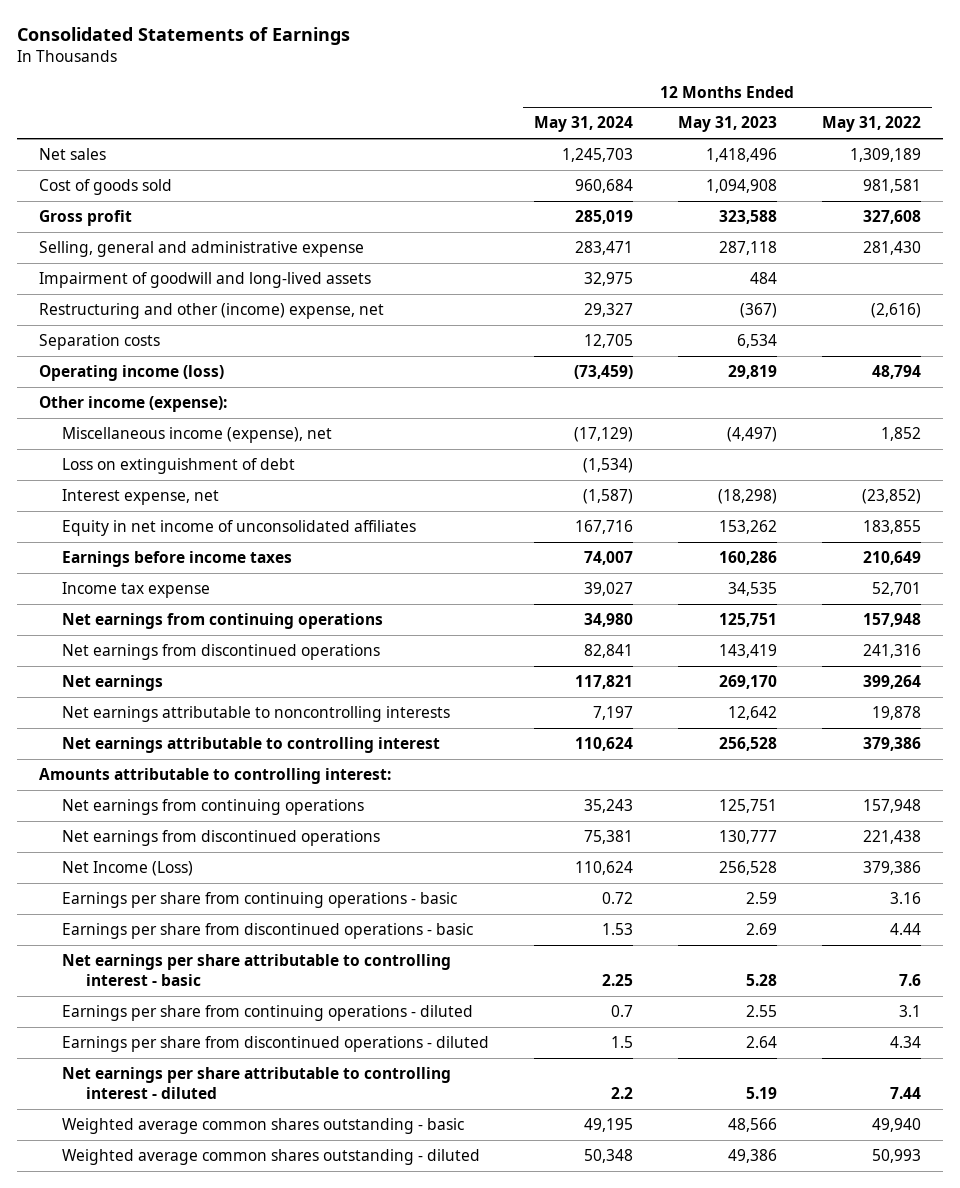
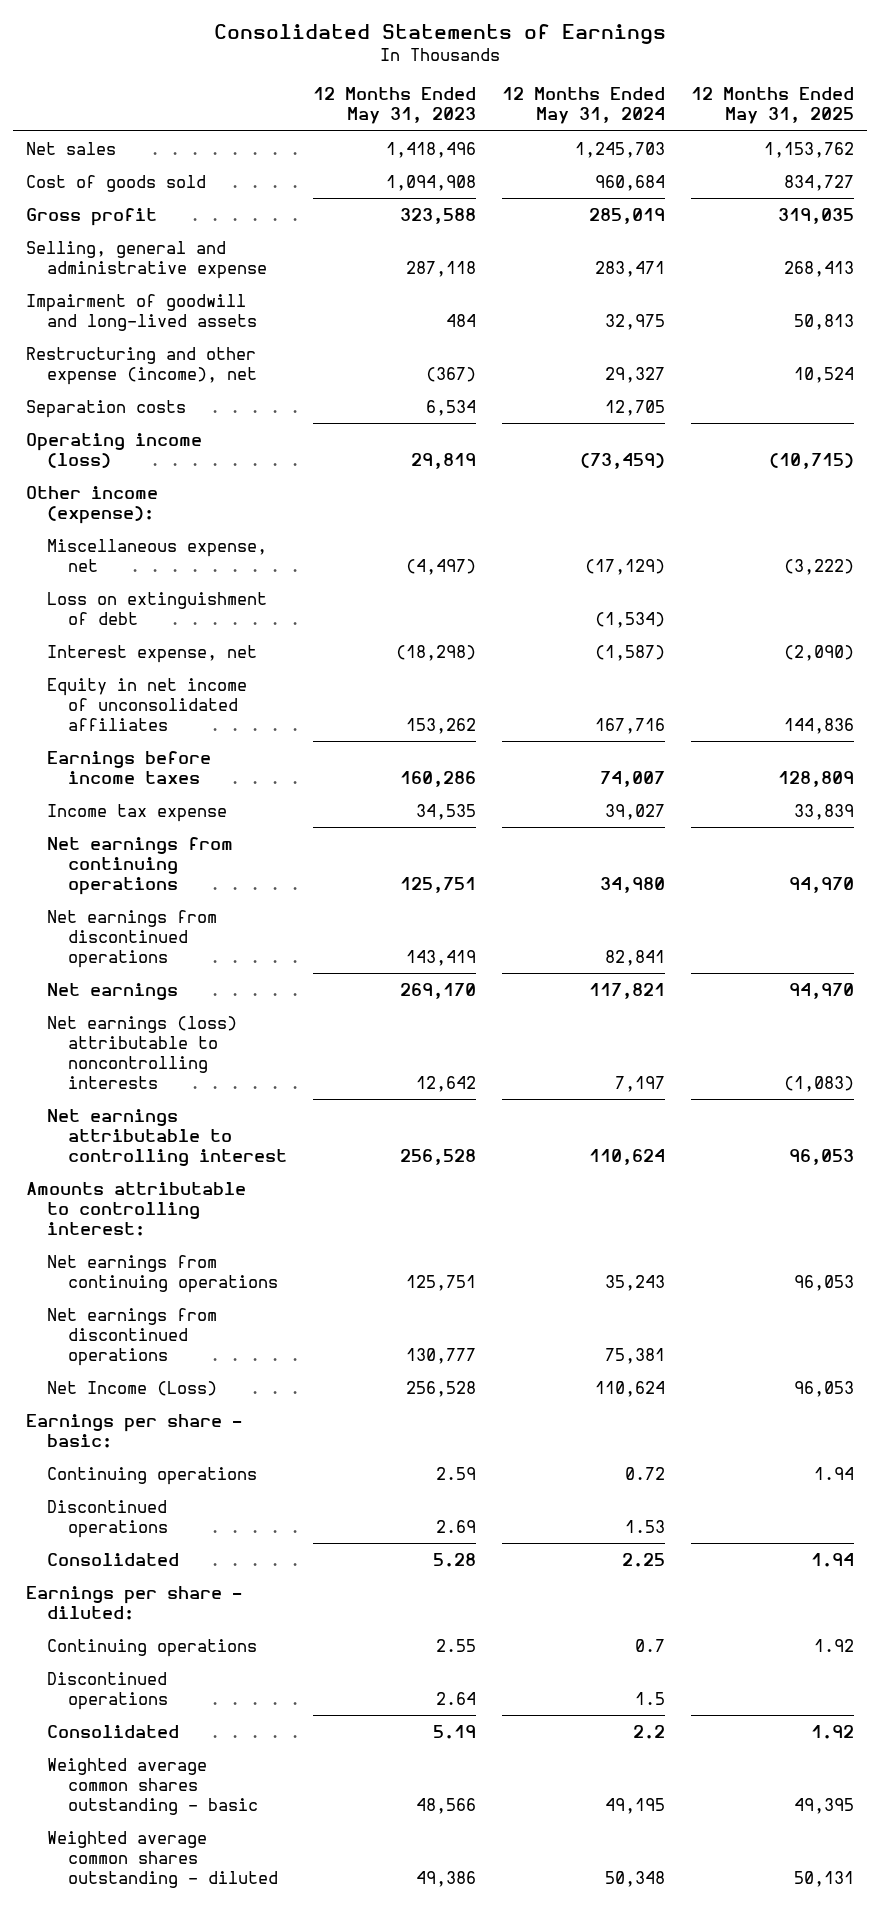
[821,116,921,133] May 31, 2022 -> none
none -> [691,87,855,125] 12 Months Ended May 31, 2025
[39,302,385,319] Restructuring and other (income) expense, net -> [26,346,257,385] Restructuring and other expense (income), net
[62,426,333,443] Miscellaneous income (expense), net -> [46,538,267,572] Miscellaneous expense, net
[62,705,451,722] Net earnings attributable to noncontrolling interests -> [46,1015,237,1090] Net earnings (loss) attributable to noncontrolling interests
none -> [26,1413,243,1448] Earnings per share - basic:
[62,891,458,908] Earnings per share from continuing operations - basic -> [46,1466,257,1485] Continuing operations
[62,922,474,939] Earnings per share from discontinued operations - basic -> [46,1499,168,1538] Discontinued operations
[62,953,452,986] Net earnings per share attributable to controlling interest - basic -> [46,1552,179,1566] Consolidated
none -> [26,1585,243,1620] Earnings per share - diluted:
[62,1004,474,1021] Earnings per share from continuing operations - diluted -> [46,1638,257,1657] Continuing operations
[62,1035,490,1052] Earnings per share from discontinued operations - diluted -> [46,1671,168,1710] Discontinued operations
[62,1066,452,1099] Net earnings per share attributable to controlling interest - diluted -> [46,1724,179,1738] Consolidated

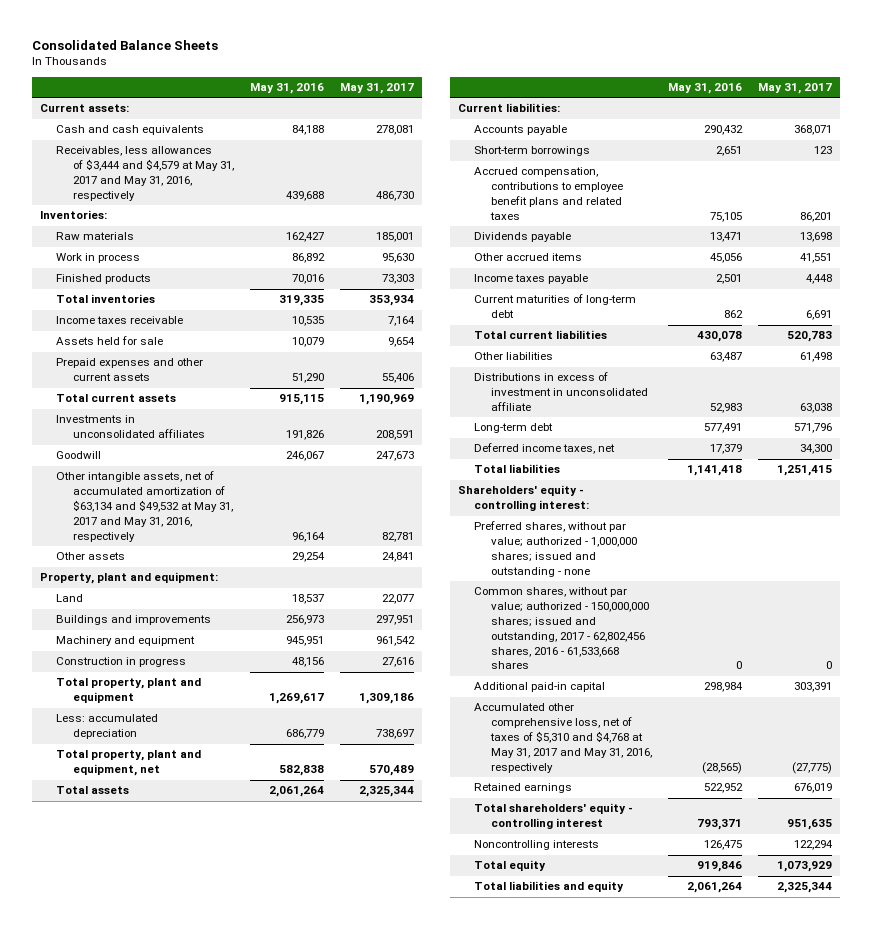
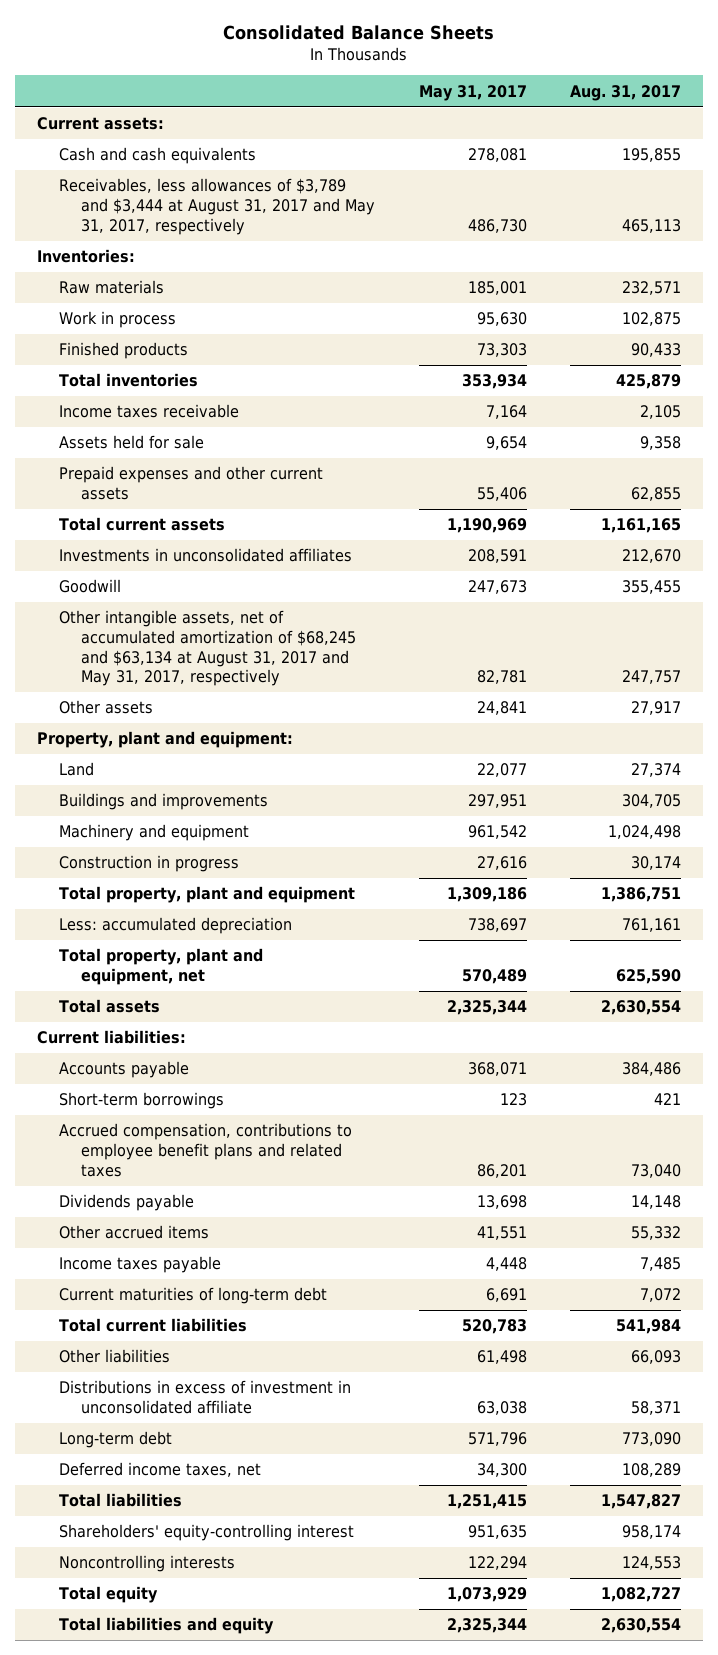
[249,83,324,95] May 31, 2016 -> none
none -> [569,84,681,101] Aug. 31, 2017
[56,146,234,201] Receivables, less allowances of $3,444 and $4,579 at May 31, 2017 and May 31, 2016, respectively -> [59,178,376,235] Receivables, less allowances of $3,789 and $3,444 at August 31, 2017 and May 31, 2017, respectively
[56,471,233,542] Other intangible assets, net of accumulated amortization of $63,134 and $49,532 at May 31, 2017 and May 31, 2016, respectively -> [59,610,357,687] Other intangible assets, net of accumulated amortization of $68,245 and $63,134 at August 31, 2017 and May 31, 2017, respectively
[457,485,590,512] Shareholders' equity - controlling interest: -> none
[474,521,638,577] Preferred shares, without par value; authorized - 1,000,000 shares; issued and outstanding - none -> none
[474,587,650,670] Common shares, without par value; authorized - 150,000,000 shares; issued and outstanding, 2017 - 62,802,456 shares, 2016 - 61,533,668 shares -> none
[474,682,606,693] Additional paid-in capital -> none
[474,703,653,773] Accumulated other comprehensive loss, net of taxes of $5,310 and $4,768 at May 31, 2017 and May 31, 2016, respectively -> none
[474,783,573,794] Retained earnings -> none
[474,803,634,830] Total shareholders' equity - controlling interest -> [59,1524,355,1542] Shareholders' equity-controlling interest

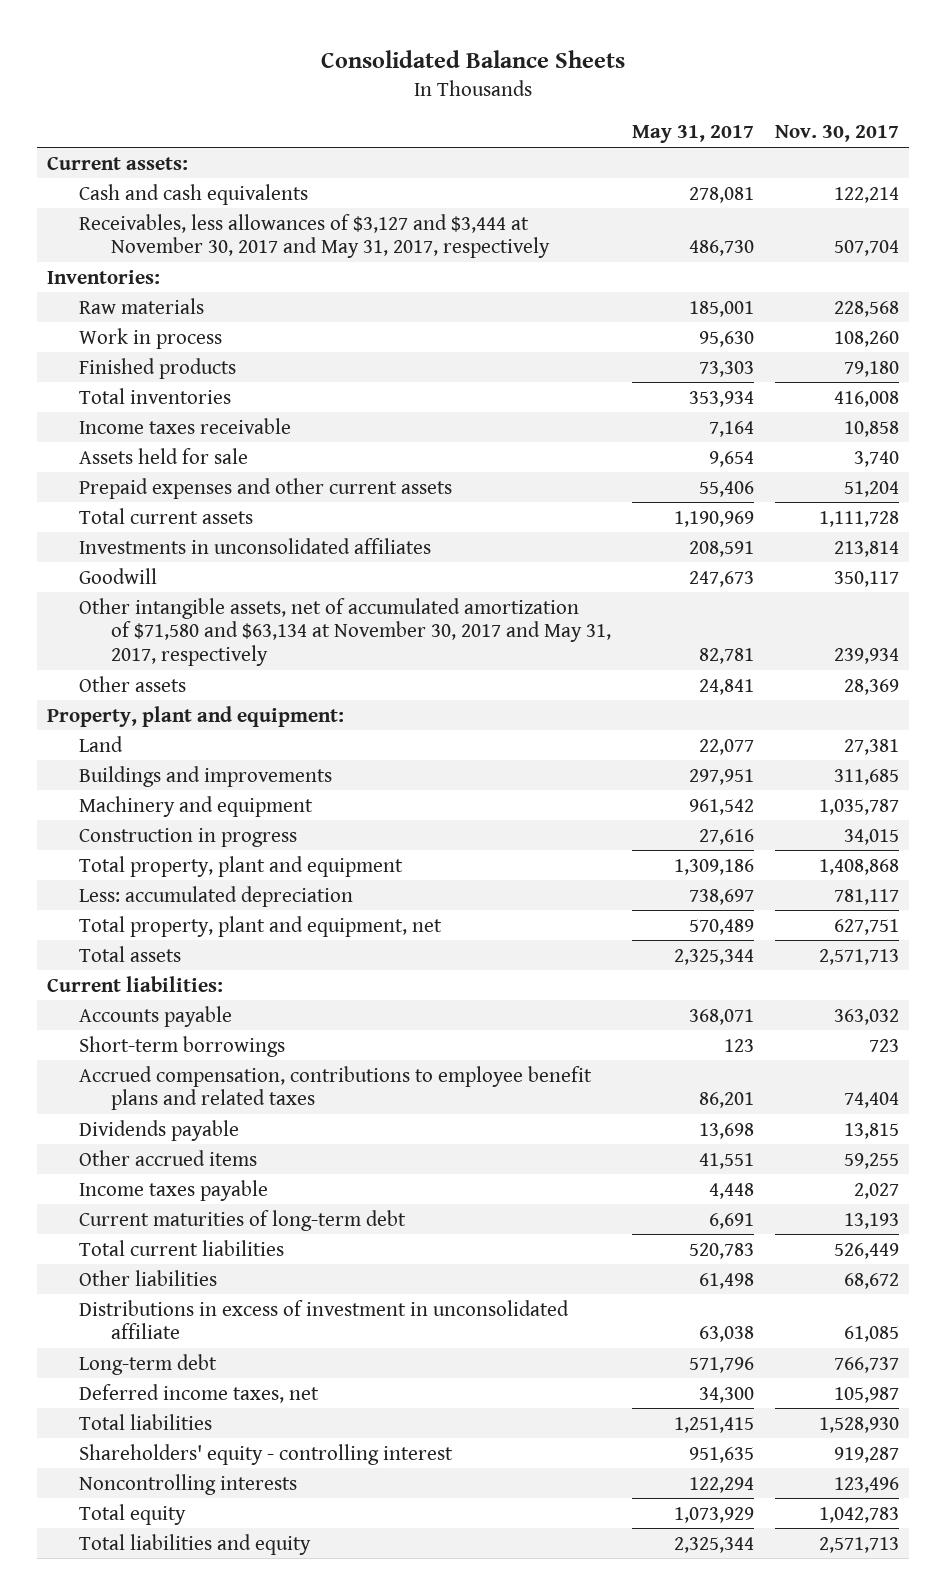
[569,84,681,101] Aug. 31, 2017 -> none
none -> [774,125,899,143] Nov. 30, 2017
[59,178,376,235] Receivables, less allowances of $3,789 and $3,444 at August 31, 2017 and May 31, 2017, respectively -> [78,213,550,259] Receivables, less allowances of $3,127 and $3,444 at November 30, 2017 and May 31, 2017, respectively
[59,610,357,687] Other intangible assets, net of accumulated amortization of $68,245 and $63,134 at August 31, 2017 and May 31, 2017, respectively -> [78,597,611,667] Other intangible assets, net of accumulated amortization of $71,580 and $63,134 at November 30, 2017 and May 31, 2017, respectively
[59,1524,355,1542] Shareholders' equity-controlling interest -> [78,1443,453,1465] Shareholders' equity - controlling interest

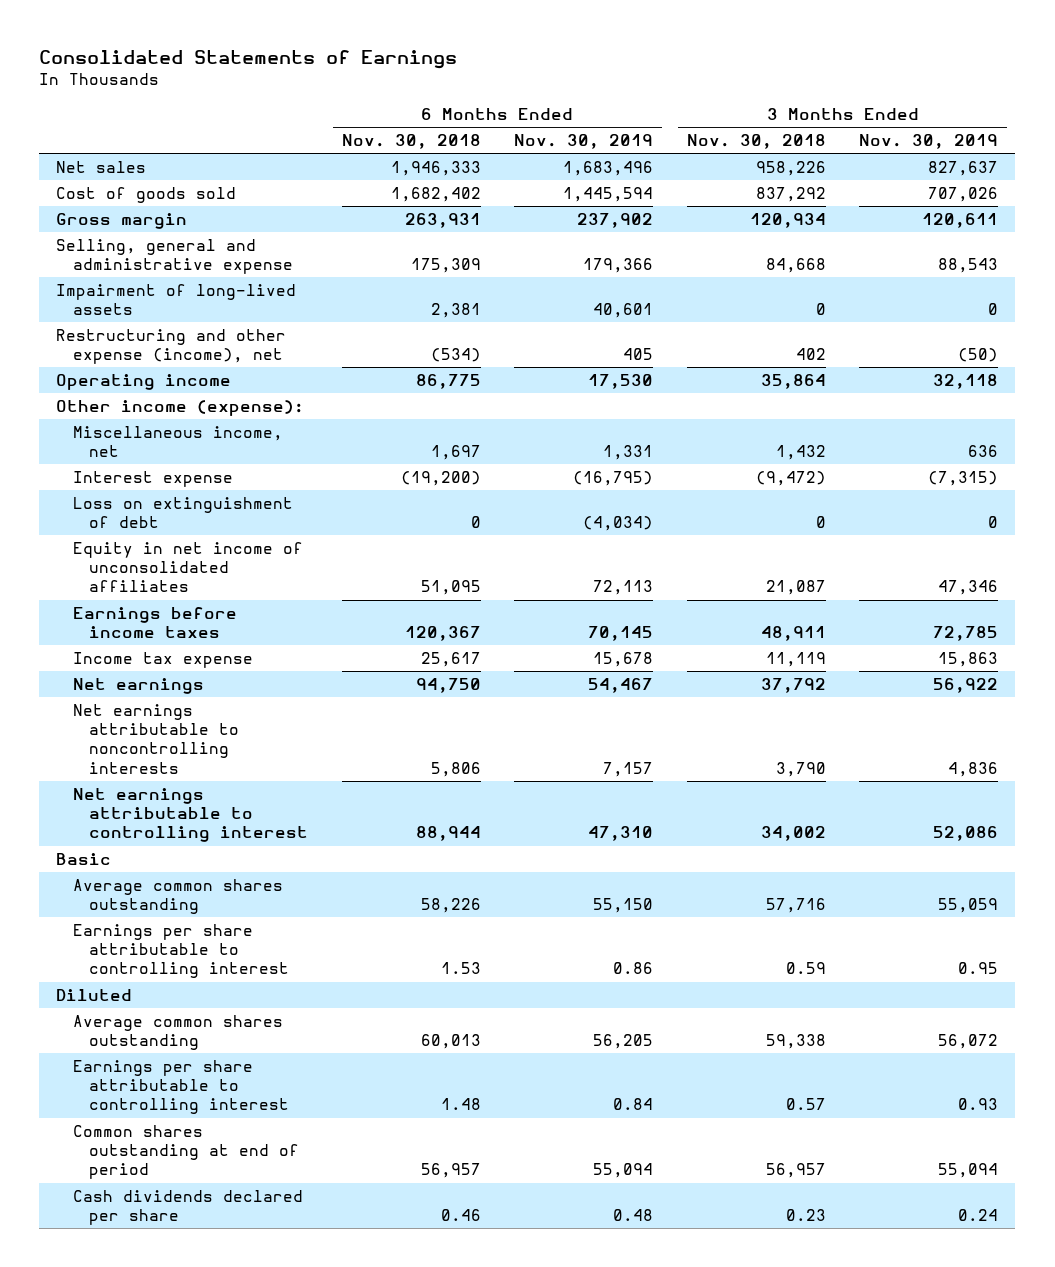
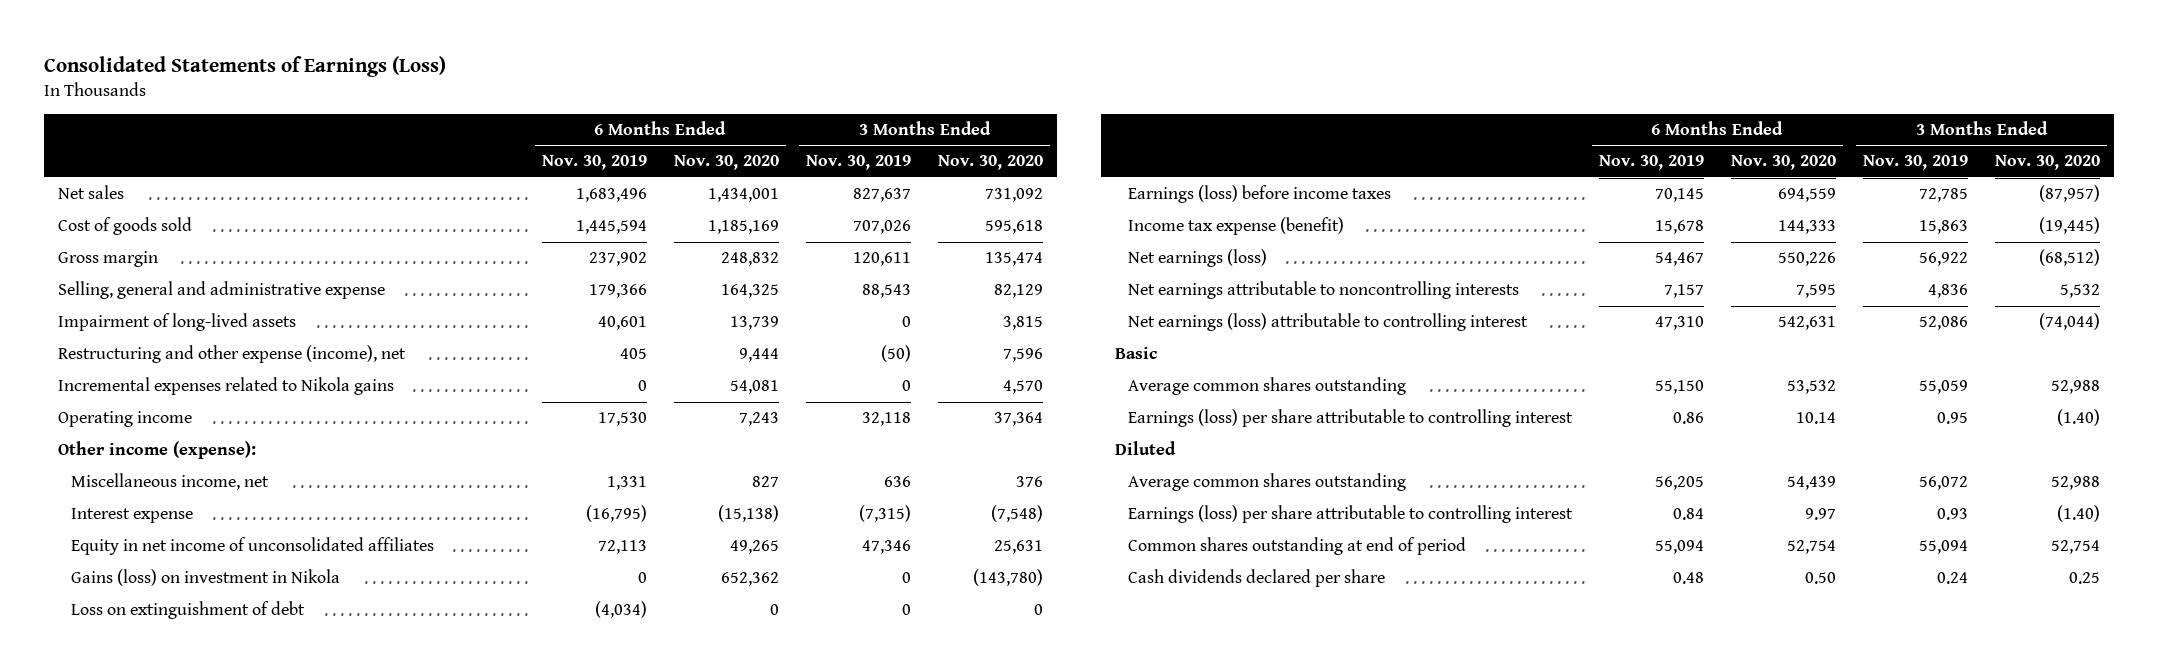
[39,49,458,69] Consolidated Statements of Earnings -> [44,55,447,77] Consolidated Statements of Earnings (Loss)
[341,134,481,150] Nov. 30, 2018 -> none
[686,134,826,150] Nov. 30, 2018 -> none
none -> [674,155,780,171] Nov. 30, 2020
none -> [938,155,1044,171] Nov. 30, 2020
none -> [58,377,395,396] Incremental expenses related to Nikola gains
none -> [70,569,340,587] Gains (loss) on investment in Nikola
[72,497,293,529] Loss on extinguishment of debt -> [70,601,305,620] Loss on extinguishment of debt
[72,607,237,639] Earnings before income taxes -> [1127,185,1391,204] Earnings (loss) before income taxes
[72,652,253,669] Income tax expense -> [1127,217,1344,236] Income tax expense (benefit)
[72,678,204,695] Net earnings -> [1127,249,1267,268] Net earnings (loss)
[72,788,309,843] Net earnings attributable to controlling interest -> [1127,313,1528,332] Net earnings (loss) attributable to controlling interest
[72,924,290,979] Earnings per share attributable to controlling interest -> [1127,409,1573,428] Earnings (loss) per share attributable to controlling interest
[72,1060,290,1115] Earnings per share attributable to controlling interest -> [1127,505,1573,524] Earnings (loss) per share attributable to controlling interest

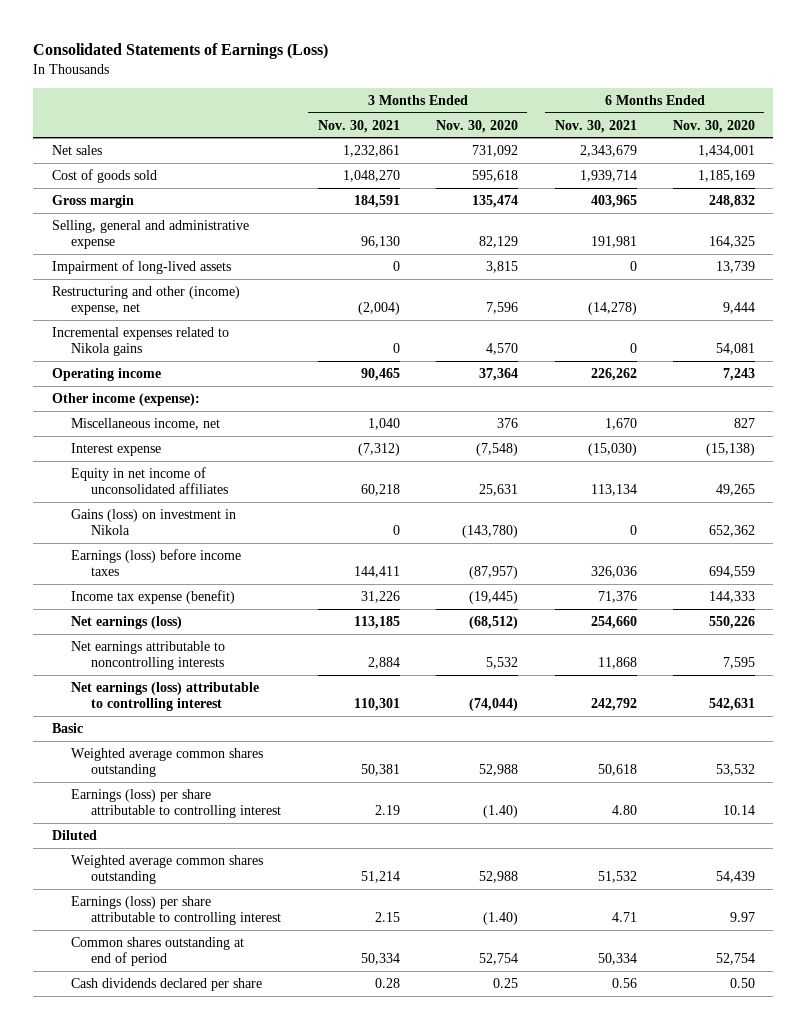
[541,155,647,171] Nov. 30, 2019 -> none
[806,155,912,171] Nov. 30, 2019 -> none
none -> [317,119,400,133] Nov. 30, 2021
none -> [554,119,637,133] Nov. 30, 2021
[58,345,407,364] Restructuring and other expense (income), net -> [51,285,240,316] Restructuring and other (income) expense, net
[70,601,305,620] Loss on extinguishment of debt -> none
[1127,377,1406,396] Average common shares outstanding -> [71,747,264,778] Weighted average common shares outstanding
[1127,473,1406,492] Average common shares outstanding -> [71,854,264,885] Weighted average common shares outstanding

